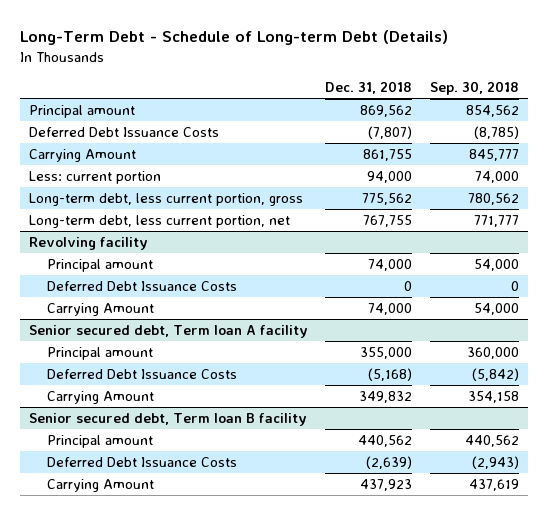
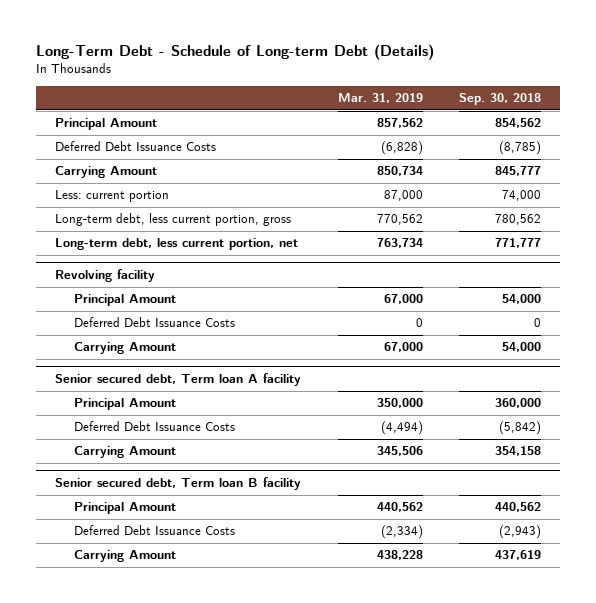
[325,80,413,94] Dec. 31, 2018 -> none
none -> [337,93,423,104] Mar. 31, 2019
[28,104,135,118] Principal amount -> [54,118,157,131] Principal Amount
[47,258,154,272] Principal amount -> [74,294,177,307] Principal Amount
[47,346,154,360] Principal amount -> [74,398,177,411] Principal Amount
[47,434,154,448] Principal amount -> [74,502,177,515] Principal Amount

